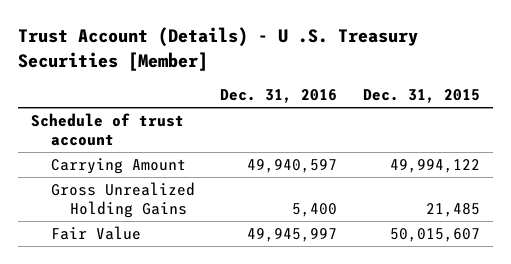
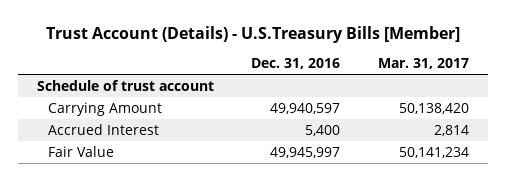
[17,27,418,71] Trust Account (Details) - U .S. Treasury Securities [Member] -> [45,26,460,44] Trust Account (Details) - U.S.Treasury Bills [Member]
[363,89,481,104] Dec. 31, 2015 -> none
none -> [377,58,469,70] Mar. 31, 2017
[50,181,195,219] Gross Unrealized Holding Gains -> none
none -> [48,123,160,135] Accrued Interest

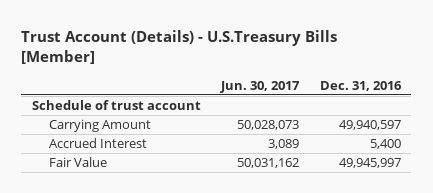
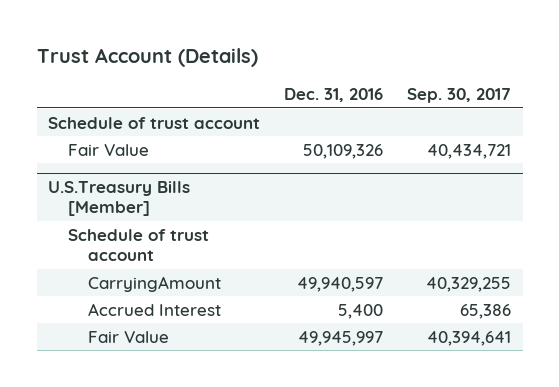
[21,29,338,65] Trust Account (Details) - U.S.Treasury Bills [Member] -> [36,48,258,68] Trust Account (Details)
[220,80,301,93] Jun. 30, 2017 -> none
none -> [406,88,511,104] Sep. 30, 2017
none -> [68,143,150,156] Fair Value
none -> [48,180,191,217] U.S.Treasury Bills [Member]
none -> [68,228,210,262] Schedule of trust account
[48,119,151,133] Carrying Amount -> [88,275,222,292] CarryingAmount

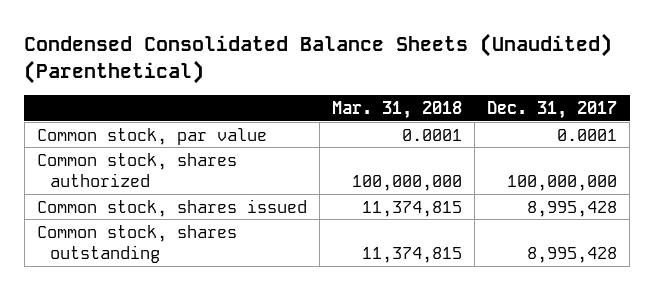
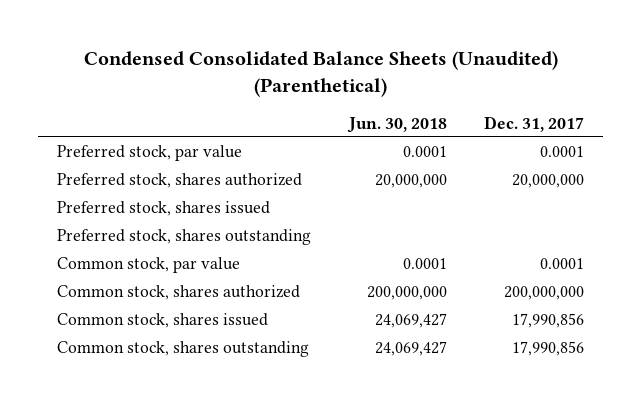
[332,100,463,119] Mar. 31, 2018 -> none
none -> [346,116,447,133] Jun. 30, 2018
none -> [57,145,243,162] Preferred stock, par value
none -> [57,173,303,189] Preferred stock, shares authorized
none -> [57,201,271,217] Preferred stock, shares issued
none -> [57,229,312,246] Preferred stock, shares outstanding
[507,175,618,192] 100,000,000 -> [503,286,584,301] 200,000,000
[527,200,618,217] 8,995,428 -> [511,313,584,329] 17,990,856
[527,247,618,264] 8,995,428 -> [511,341,584,357] 17,990,856

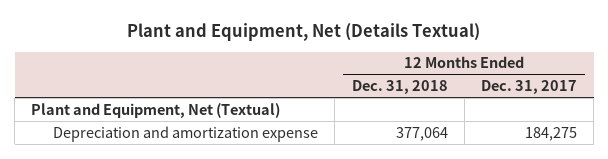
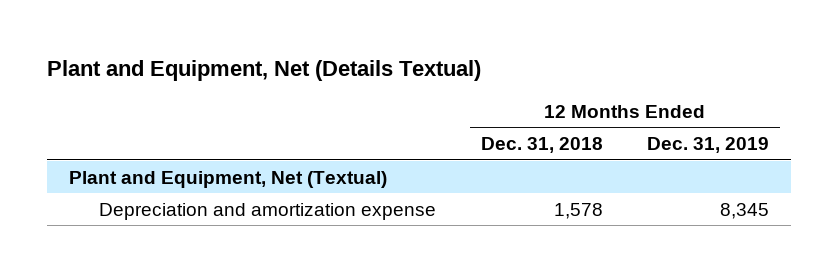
[481,80,578,95] Dec. 31, 2017 -> none
none -> [647,137,770,154] Dec. 31, 2019
[395,126,448,141] 377,064 -> [553,202,603,219] 1,578

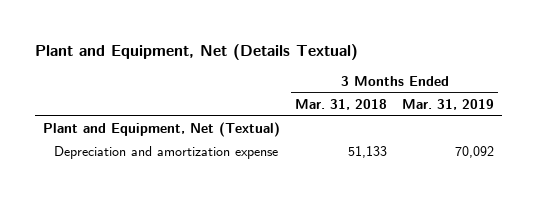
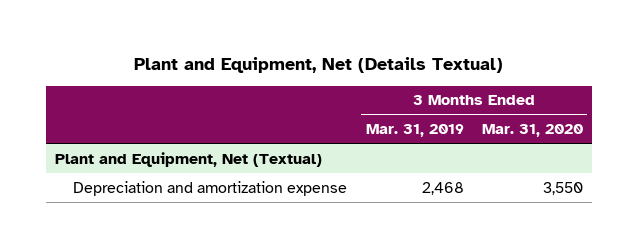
[295,98,388,110] Mar. 31, 2018 -> none
none -> [481,124,583,138] Mar. 31, 2020
[455,146,495,159] 70,092 -> [421,181,464,195] 2,468

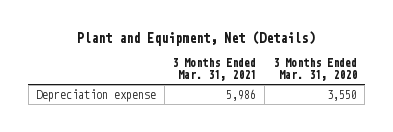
[133,57,503,74] Plant and Equipment, Net (Details Textual) -> [77,31,316,47] Plant and Equipment, Net (Details)
[365,124,464,138] Mar. 31, 2019 -> none
none -> [172,57,257,82] 3 Months Ended Mar. 31, 2021
[55,151,323,167] Plant and Equipment, Net (Textual) -> none
[73,180,348,196] Depreciation and amortization expense -> [36,88,157,102] Depreciation expense

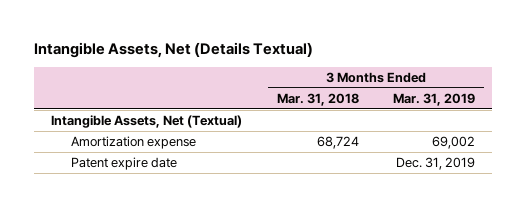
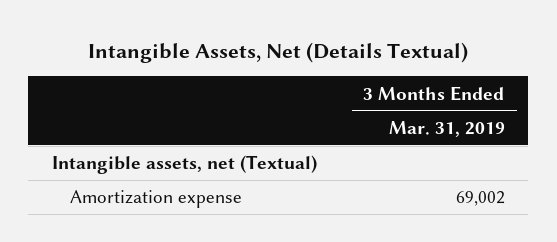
[276,93,359,107] Mar. 31, 2018 -> none
[51,115,243,129] Intangible Assets, Net (Textual) -> [51,155,317,175] Intangible assets, net (Textual)
[71,157,178,171] Patent expire date -> none

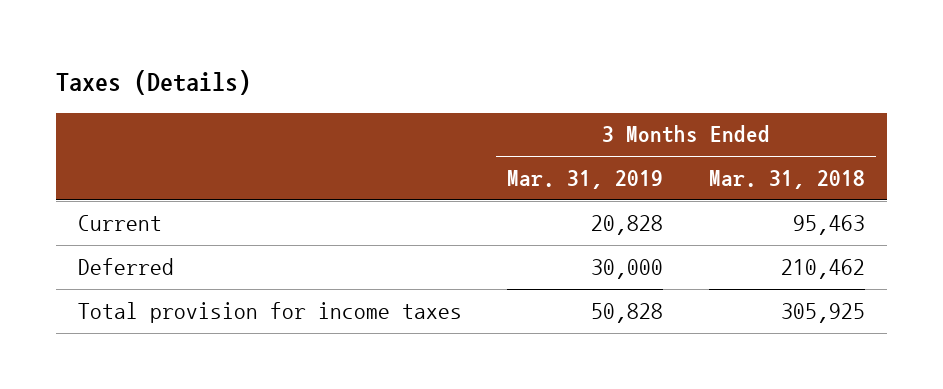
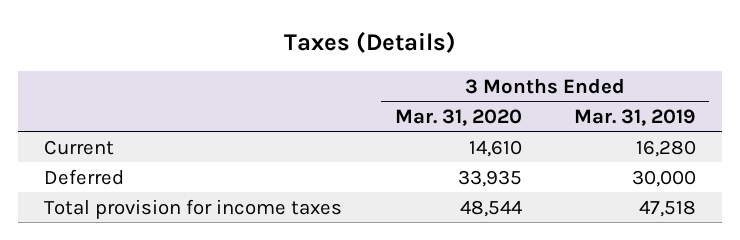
[708,169,865,189] Mar. 31, 2018 -> none
none -> [394,108,522,126] Mar. 31, 2020
[591,214,664,235] 20,828 -> [635,139,696,157] 16,280
[591,302,664,323] 50,828 -> [638,199,696,217] 47,518

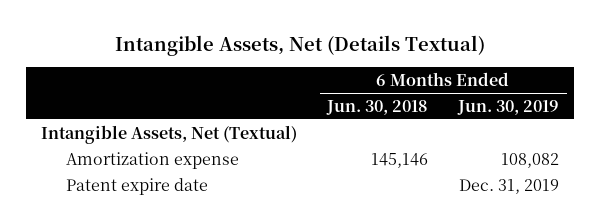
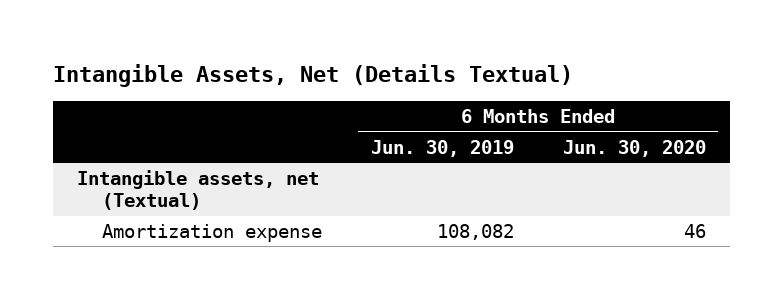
[326,99,429,115] Jun. 30, 2018 -> none
none -> [562,139,706,157] Jun. 30, 2020
[41,124,298,144] Intangible Assets, Net (Textual) -> [77,170,320,211] Intangible assets, net (Textual)
[66,177,209,195] Patent expire date -> none

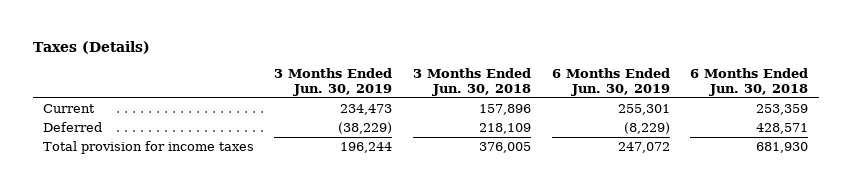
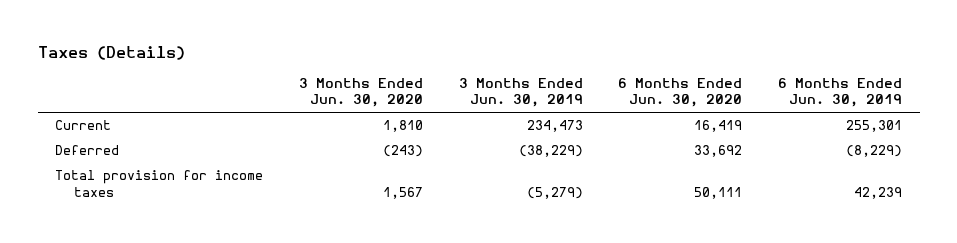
[413,67,532,96] 3 Months Ended Jun. 30, 2018 -> none
[690,67,809,96] 6 Months Ended Jun. 30, 2018 -> none
none -> [299,77,424,108] 3 Months Ended Jun. 30, 2020
none -> [618,77,743,108] 6 Months Ended Jun. 30, 2020
[340,141,393,153] 196,244 -> [526,186,583,199] (5,279)
[617,141,670,153] 247,072 -> [853,186,902,199] 42,239

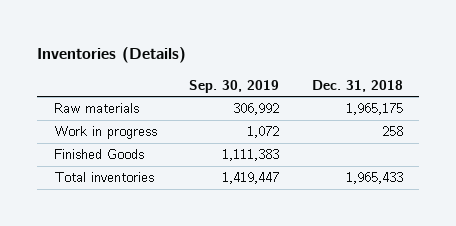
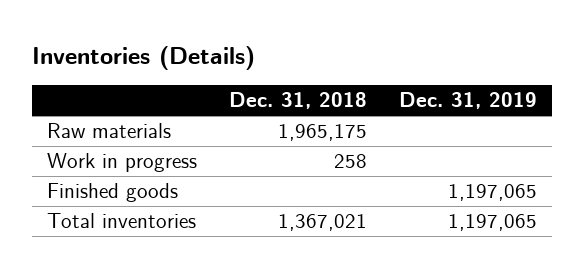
[189,79,280,93] Sep. 30, 2019 -> none
none -> [398,92,537,110] Dec. 31, 2019
[53,149,144,160] Finished Goods -> [47,183,179,203] Finished goods
[345,172,403,185] 1,965,433 -> [278,214,368,232] 1,367,021

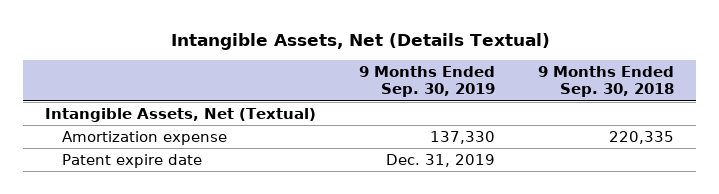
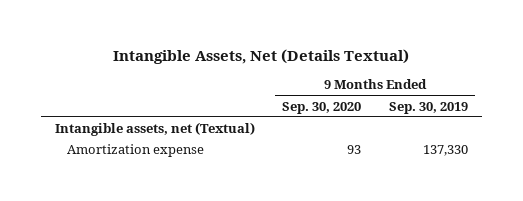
[538,66,675,98] 9 Months Ended Sep. 30, 2018 -> none
none -> [282,101,362,114] Sep. 30, 2020
[44,107,316,122] Intangible Assets, Net (Textual) -> [54,122,255,137] Intangible assets, net (Textual)
[61,153,202,168] Patent expire date -> none

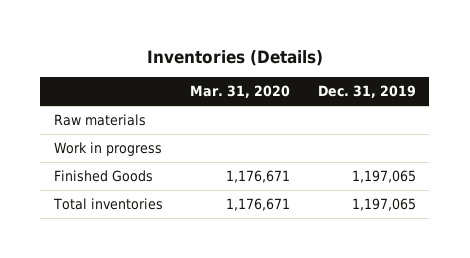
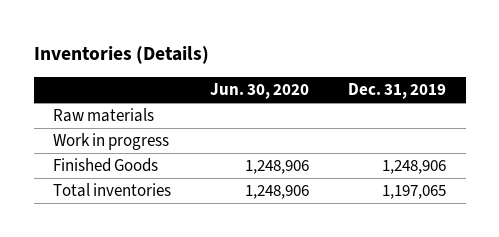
[190,85,291,99] Mar. 31, 2020 -> none
none -> [210,83,310,100] Jun. 30, 2020
[351,170,416,184] 1,197,065 -> [382,160,447,175] 1,248,906

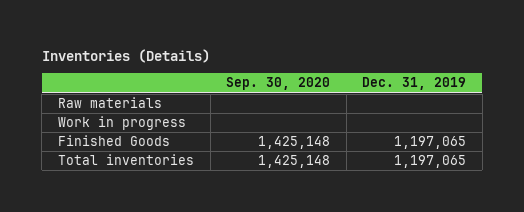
[210,83,310,100] Jun. 30, 2020 -> none
none -> [226,77,331,91] Sep. 30, 2020
[382,160,447,175] 1,248,906 -> [394,136,467,150] 1,197,065

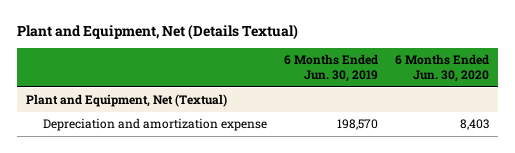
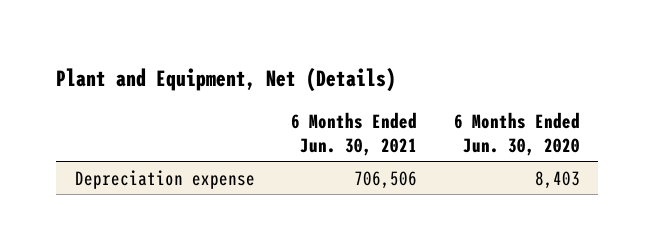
[17,23,299,40] Plant and Equipment, Net (Details Textual) -> [56,67,397,92] Plant and Equipment, Net (Details)
[284,54,379,83] 6 Months Ended Jun. 30, 2019 -> none
none -> [291,111,418,157] 6 Months Ended Jun. 30, 2021
[25,94,227,108] Plant and Equipment, Net (Textual) -> none
[43,118,268,132] Depreciation and amortization expense -> [74,169,255,189] Depreciation expense

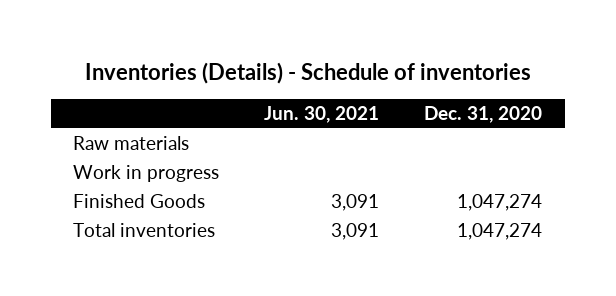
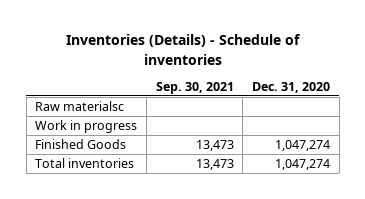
[264,106,380,124] Jun. 30, 2021 -> none
none -> [155,81,234,94] Sep. 30, 2021
[73,136,190,151] Raw materials -> [35,100,125,111] Raw materialsc

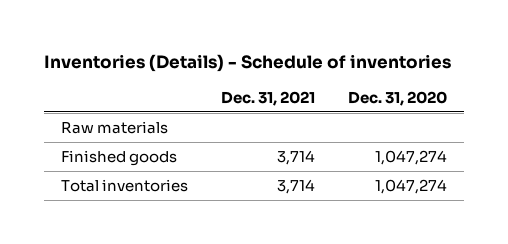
[155,81,234,94] Sep. 30, 2021 -> none
none -> [221,90,316,106] Dec. 31, 2021
[35,119,138,133] Work in progress -> none
[35,100,125,111] Raw materialsc -> [60,121,168,135] Raw materials
[35,138,127,149] Finished Goods -> [60,150,177,167] Finished goods

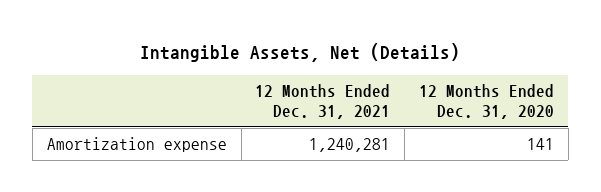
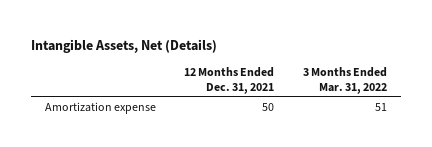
[418,83,554,120] 12 Months Ended Dec. 31, 2020 -> none
none -> [302,66,387,94] 3 Months Ended Mar. 31, 2022
[309,138,391,153] 1,240,281 -> [262,102,275,111] 50

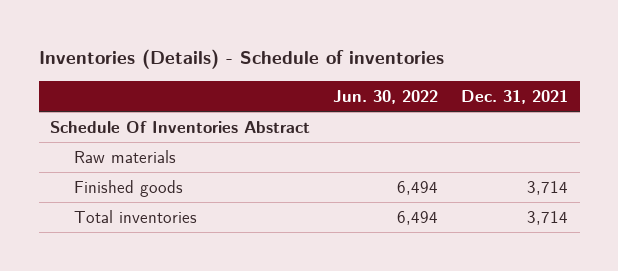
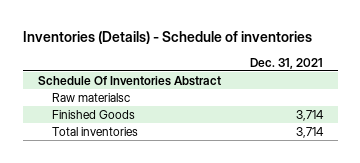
[333,89,439,104] Jun. 30, 2022 -> none
[73,149,176,163] Raw materials -> [51,92,130,102] Raw materialsc
[73,179,183,197] Finished goods -> [51,109,135,119] Finished Goods

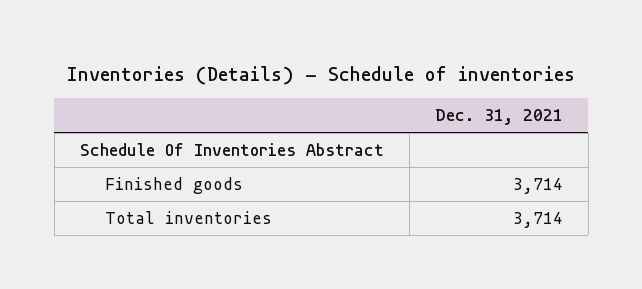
[51,92,130,102] Raw materialsc -> none
[51,109,135,119] Finished Goods -> [104,176,243,194] Finished goods

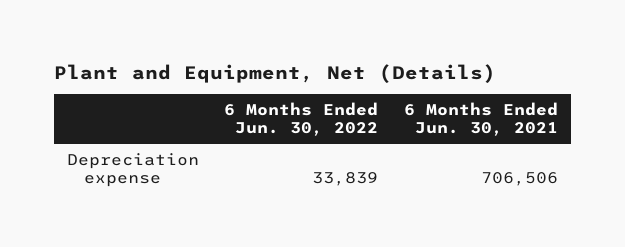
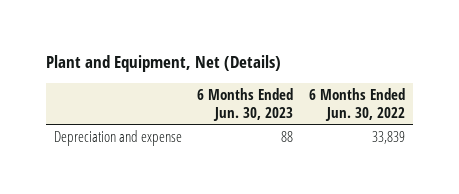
[403,102,558,137] 6 Months Ended Jun. 30, 2021 -> none
none -> [197,87,294,121] 6 Months Ended Jun. 30, 2023
[66,152,199,188] Depreciation expense -> [53,129,182,146] Depreciation and expense

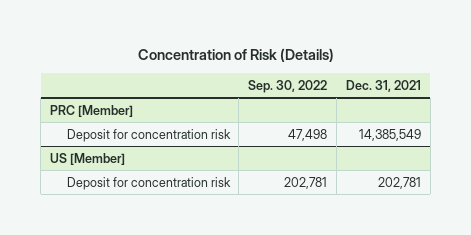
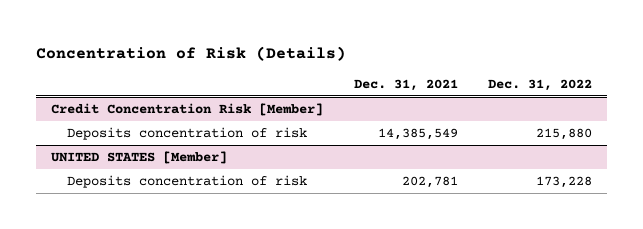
[248,79,328,93] Sep. 30, 2022 -> none
none -> [488,79,593,92] Dec. 31, 2022
[50,104,134,117] PRC [Member] -> [51,103,324,117] Credit Concentration Risk [Member]
[66,128,231,142] Deposit for concentration risk -> [66,127,307,141] Deposits concentration of risk
[50,152,126,165] US [Member] -> [51,151,228,165] UNITED STATES [Member]
[66,176,231,190] Deposit for concentration risk -> [66,175,307,189] Deposits concentration of risk

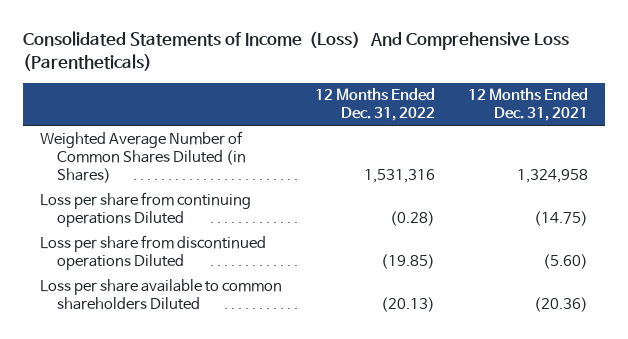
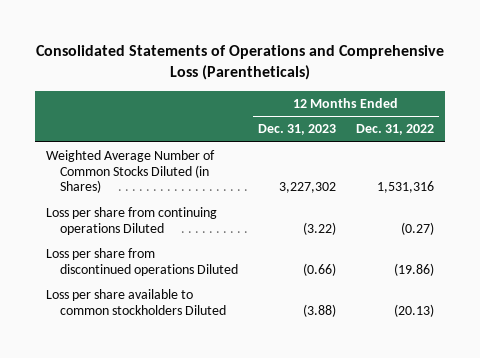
[22,31,569,72] Consolidated Statements of Income（Loss） And Comprehensive Loss (Parentheticals) -> [35,45,444,81] Consolidated Statements of Operations and Comprehensive Loss (Parentheticals)
[468,88,589,122] 12 Months Ended Dec. 31, 2021 -> none
none -> [258,124,337,136] Dec. 31, 2023
[39,130,247,183] Weighted Average Number of Common Shares Diluted (in Shares) -> [45,150,215,194] Weighted Average Number of Common Stocks Diluted (in Shares)
[389,210,435,226] (0.28) -> [401,221,435,235] (0.27)
[380,253,435,269] (19.85) -> [394,262,435,276] (19.86)
[39,278,282,310] Loss per share available to common shareholders Diluted -> [45,289,226,315] Loss per share available to common stockholders Diluted

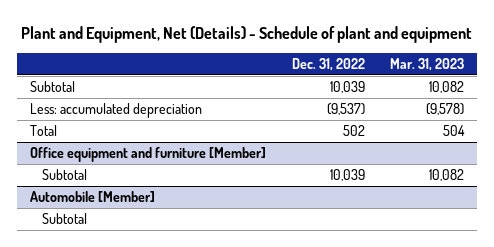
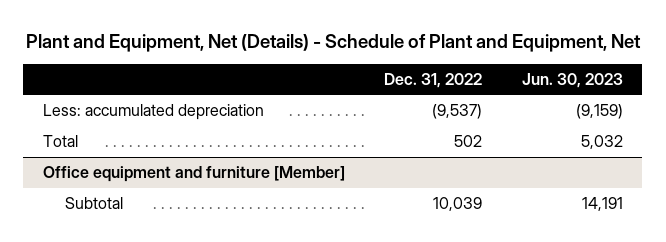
[21,25,473,43] Plant and Equipment, Net (Details) - Schedule of plant and equipment -> [25,33,641,52] Plant and Equipment, Net (Details) - Schedule of Plant and Equipment, Net
[390,58,465,72] Mar. 31, 2023 -> none
none -> [521,72,623,88] Jun. 30, 2023
[29,81,75,93] Subtotal -> none
[29,191,155,203] Automobile [Member] -> none
[41,213,87,225] Subtotal -> none

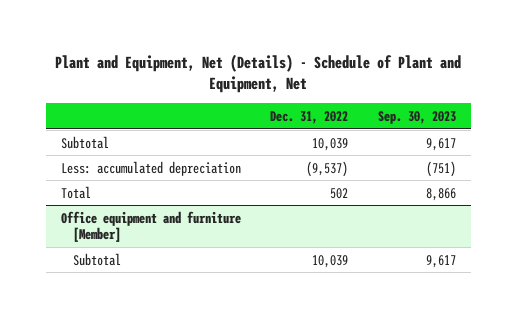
[521,72,623,88] Jun. 30, 2023 -> none
none -> [377,110,456,124] Sep. 30, 2023
none -> [60,135,109,149] Subtotal

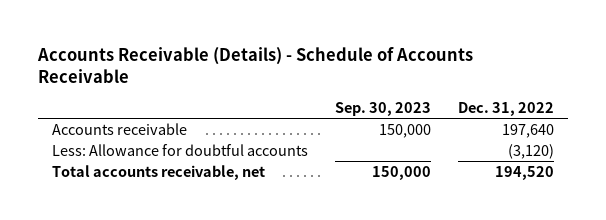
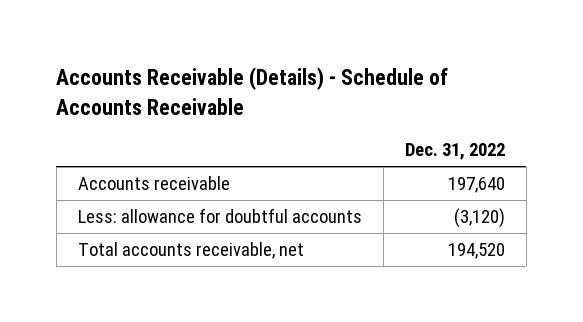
[335,102,432,117] Sep. 30, 2023 -> none
[51,143,308,156] Less: Allowance for doubtful accounts -> [77,208,362,224] Less: allowance for doubtful accounts

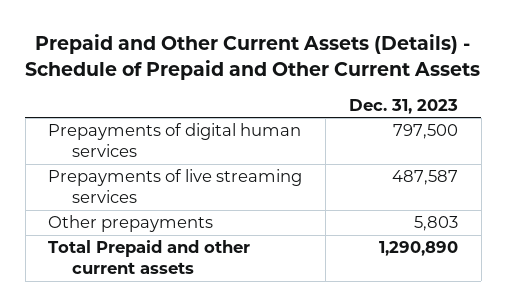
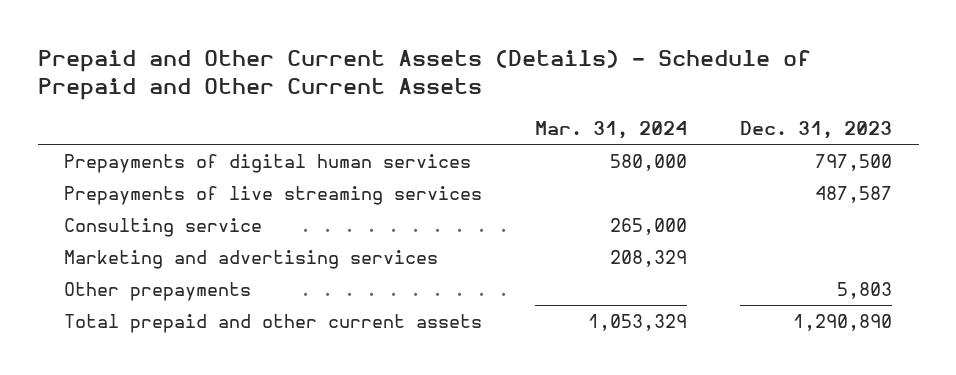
none -> [535,121,688,140] Mar. 31, 2024
none -> [64,217,263,237] Consulting service
none -> [64,249,439,269] Marketing and advertising services
[48,240,251,275] Total Prepaid and other current assets -> [64,313,483,333] Total prepaid and other current assets

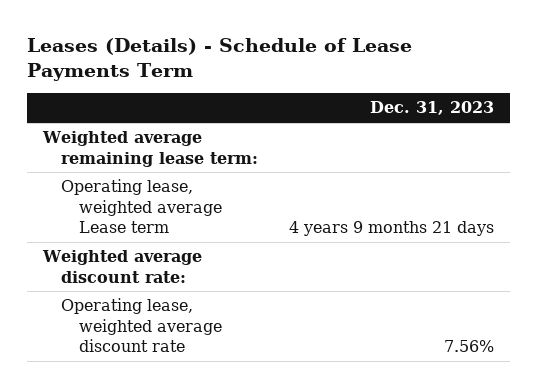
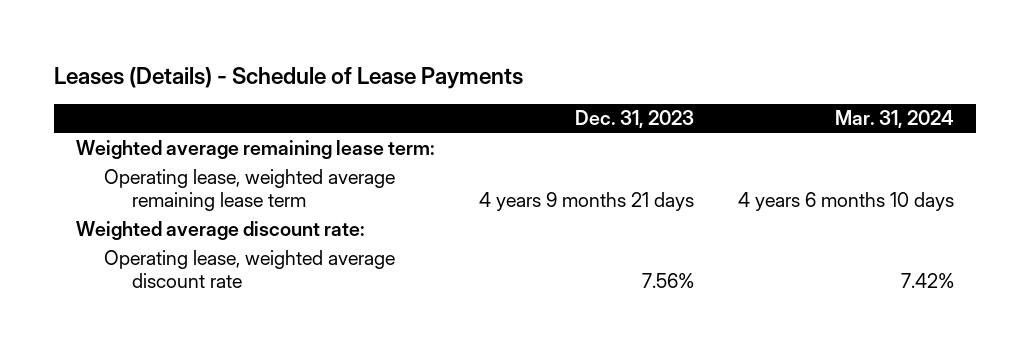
[26,37,412,81] Leases (Details) - Schedule of Lease Payments Term -> [54,67,524,90] Leases (Details) - Schedule of Lease Payments
none -> [835,110,955,129] Mar. 31, 2024
[60,179,222,233] Operating lease, weighted average Lease term -> [104,169,396,212] Operating lease, weighted average remaining lease term

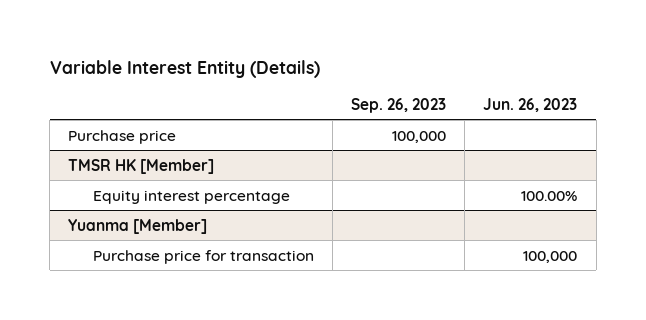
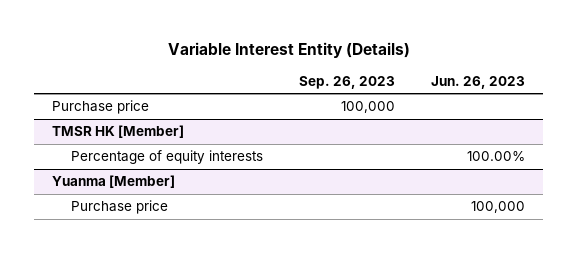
[92,189,290,204] Equity interest percentage -> [70,150,263,165] Percentage of equity interests
[92,249,314,264] Purchase price for transaction -> [70,200,168,215] Purchase price

